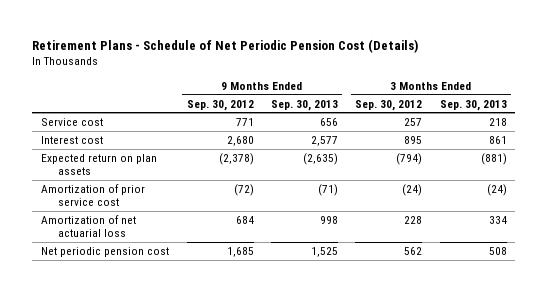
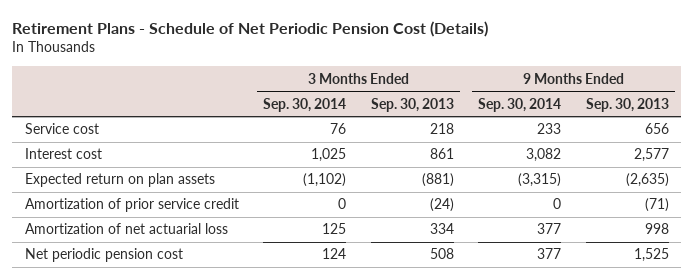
[186,99,254,111] Sep. 30, 2012 -> none
[355,99,423,111] Sep. 30, 2012 -> none
none -> [263,97,347,112] Sep. 30, 2014
none -> [478,97,562,112] Sep. 30, 2014
[41,183,146,207] Amortization of prior service cost -> [24,198,239,213] Amortization of prior service credit

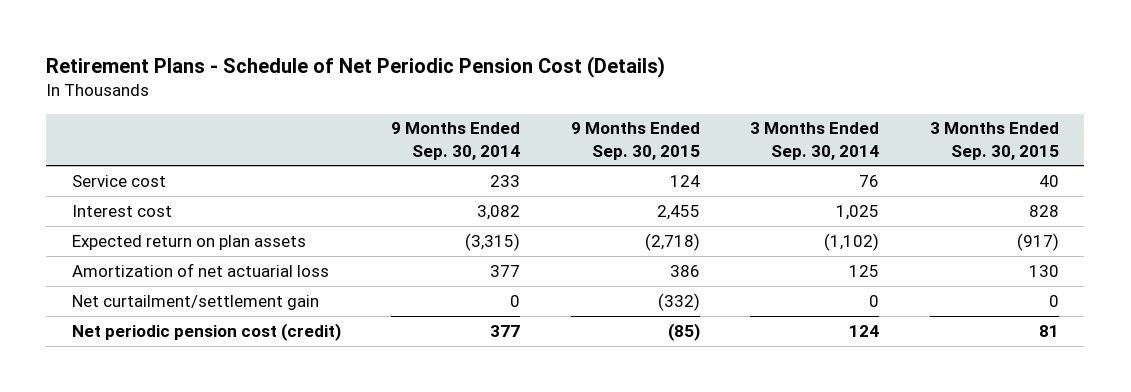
[370,97,454,112] Sep. 30, 2013 -> none
[586,97,670,112] Sep. 30, 2013 -> none
none -> [570,122,700,160] 9 Months Ended Sep. 30, 2015
none -> [929,122,1059,160] 3 Months Ended Sep. 30, 2015
[24,198,239,213] Amortization of prior service credit -> none
none -> [71,294,319,310] Net curtailment/settlement gain
[24,248,183,263] Net periodic pension cost -> [71,322,341,341] Net periodic pension cost (credit)

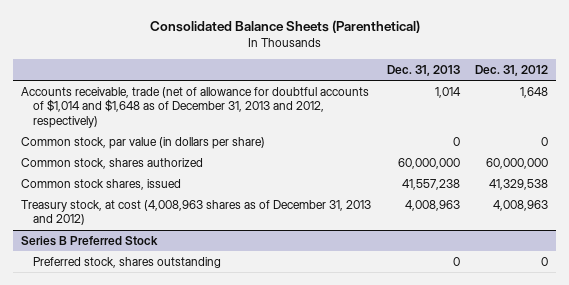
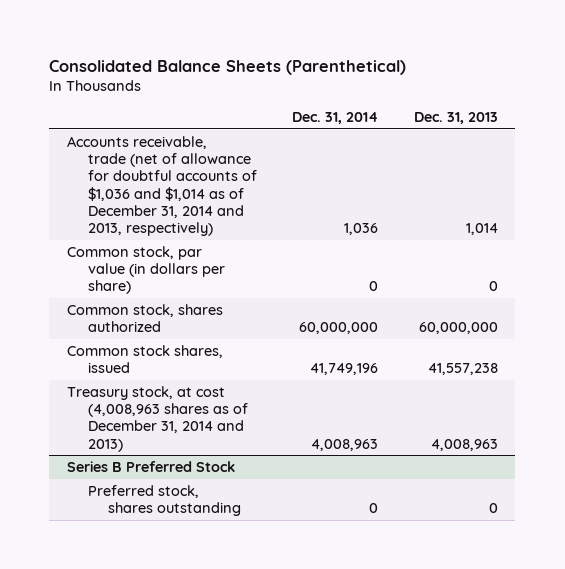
[475,65,549,77] Dec. 31, 2012 -> none
none -> [292,112,379,125] Dec. 31, 2014
[20,86,369,128] Accounts receivable, trade (net of allowance for doubtful accounts of $1,014 and $1,648 as of December 31, 2013 and 2012, respectively) -> [67,135,257,237] Accounts receivable, trade (net of allowance for doubtful accounts of $1,036 and $1,014 as of December 31, 2014 and 2013, respectively)
[20,199,371,226] Treasury stock, at cost (4,008,963 shares as of December 31, 2013 and 2012) -> [67,385,248,452] Treasury stock, at cost (4,008,963 shares as of December 31, 2014 and 2013)

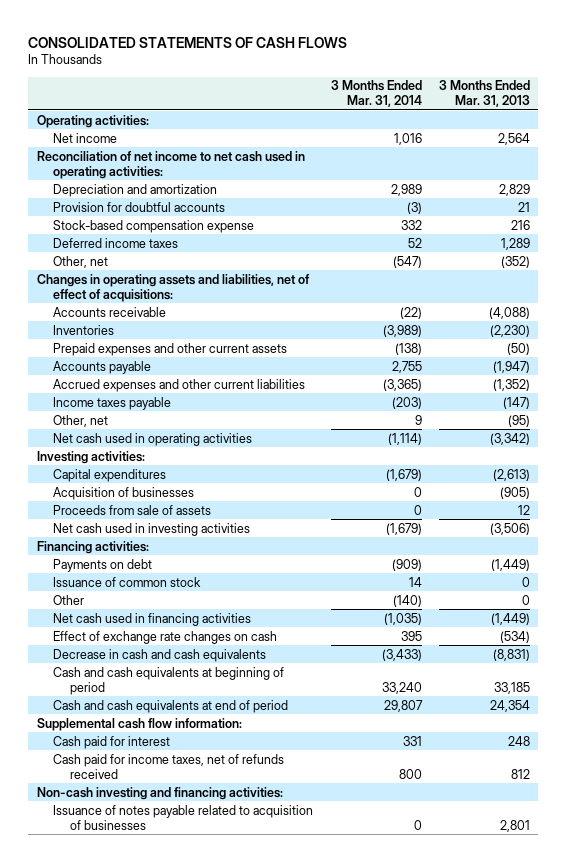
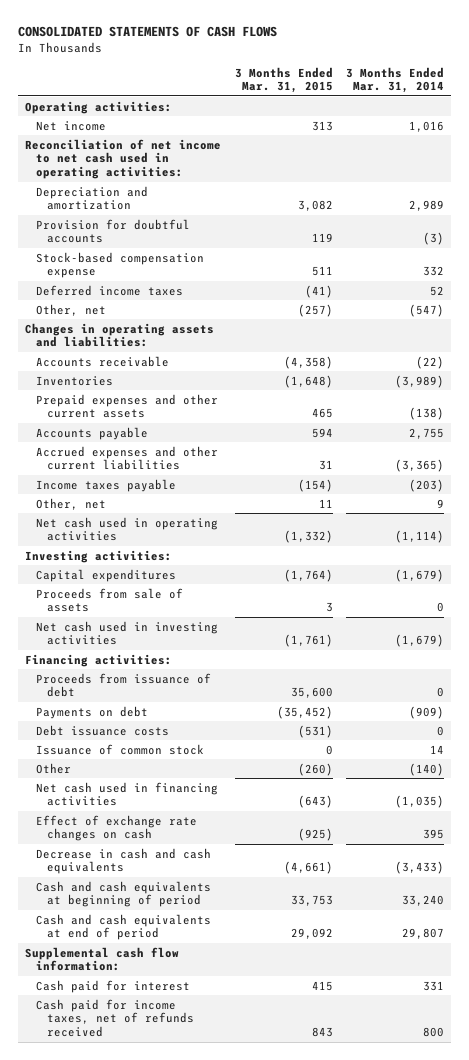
[438,80,530,108] 3 Months Ended Mar. 31, 2013 -> none
none -> [234,66,333,94] 3 Months Ended Mar. 31, 2015
[37,273,311,302] Changes in operating assets and liabilities, net of effect of acquisitions: -> [25,322,215,348] Changes in operating assets and liabilities:
[53,486,195,500] Acquisition of businesses -> none
none -> [36,672,212,698] Proceeds from issuance of debt
none -> [36,724,170,736] Debt issuance costs
[37,786,284,800] Non-cash investing and financing activities: -> none
[53,804,314,830] Issuance of notes payable related to acquisition of businesses -> none

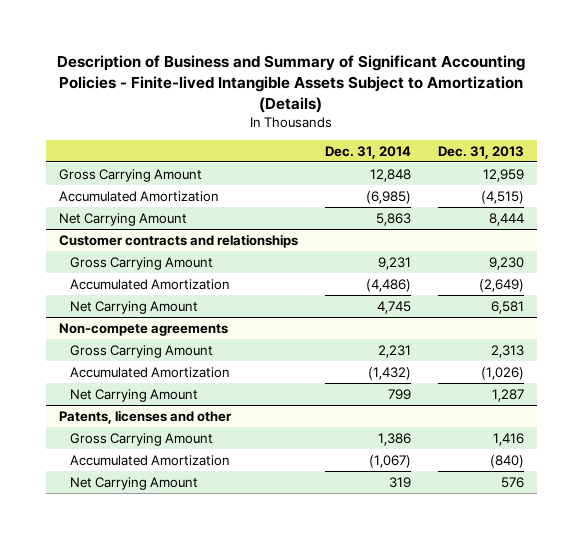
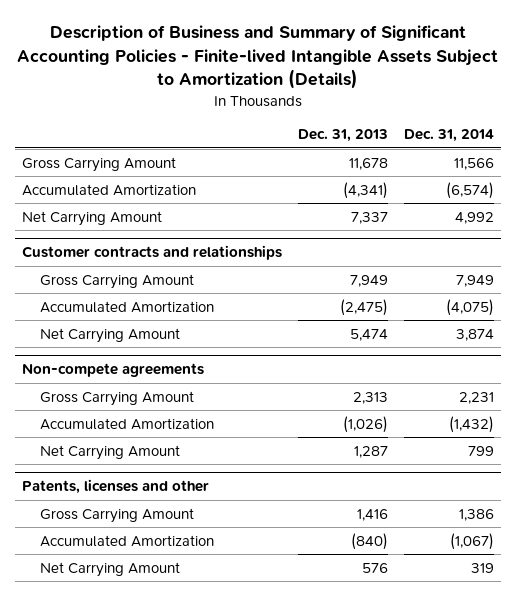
[369,168,411,182] 12,848 -> [453,157,494,170] 11,566
[482,168,524,182] 12,959 -> [349,157,389,170] 11,678
[365,190,411,204] (6,985) -> [445,181,494,199] (6,574)
[480,190,524,204] (4,515) -> [343,181,389,199] (4,341)
[375,212,411,226] 5,863 -> [454,211,494,224] 4,992
[488,212,524,226] 8,444 -> [351,211,389,224] 7,337
[377,256,411,270] 9,231 -> [455,274,494,287] 7,949
[488,256,524,270] 9,230 -> [350,274,389,287] 7,949
[365,278,411,292] (4,486) -> [445,298,494,316] (4,075)
[478,278,524,292] (2,649) -> [340,298,389,316] (2,475)
[376,300,411,314] 4,745 -> [455,328,494,341] 3,874
[490,300,524,314] 6,581 -> [350,328,389,341] 5,474

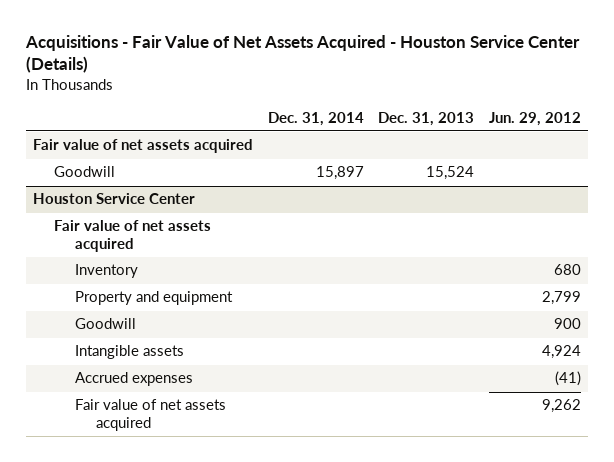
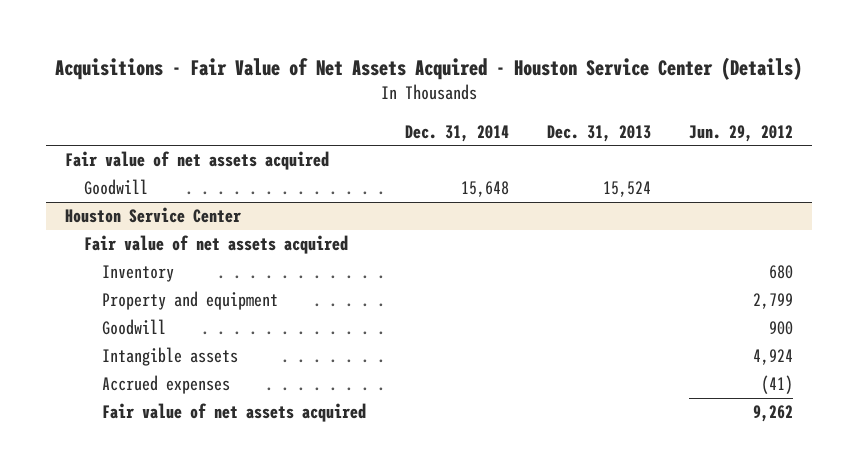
[315,166,364,181] 15,897 -> [460,181,509,198] 15,648

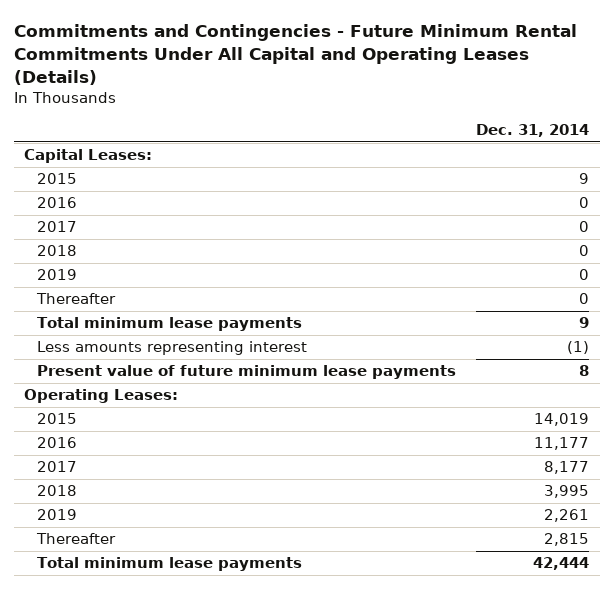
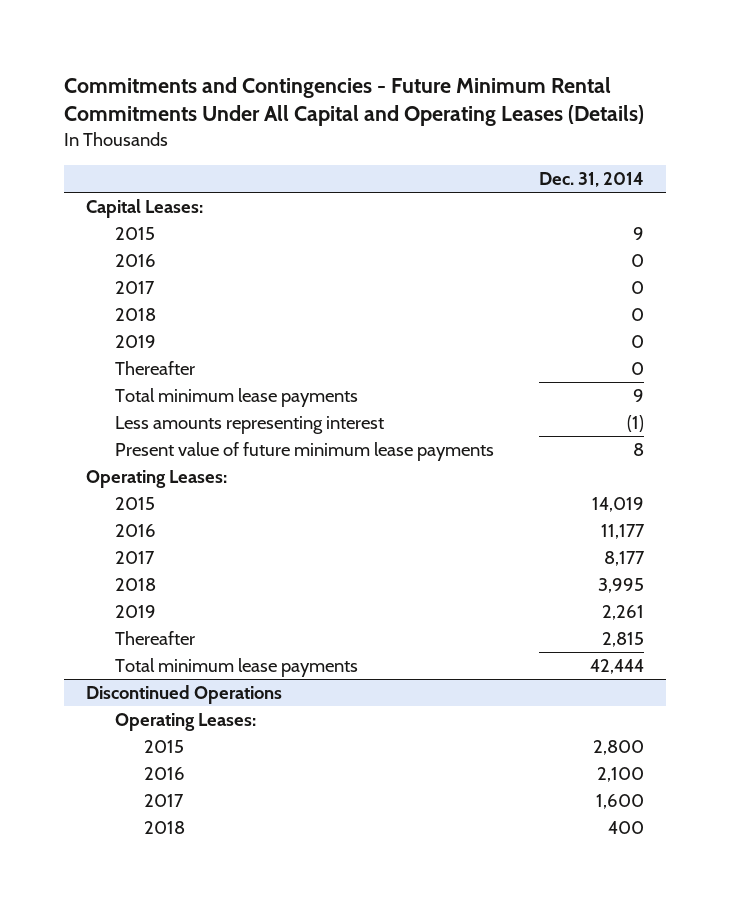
none -> [86,685,283,705] Discontinued Operations
none -> [114,713,256,732] Operating Leases:
none -> [143,740,184,754] 2015
none -> [143,767,185,781] 2016
none -> [143,794,184,808] 2017
none -> [143,821,185,835] 2018

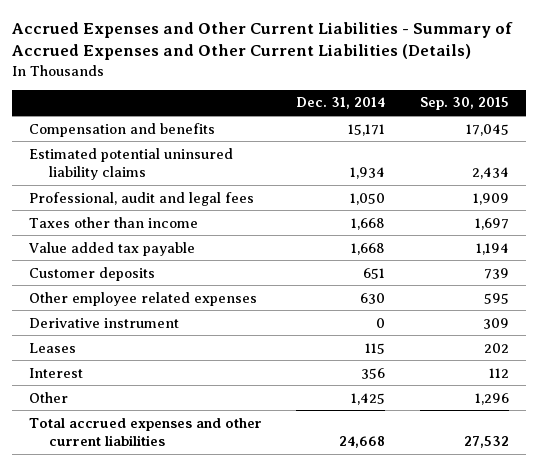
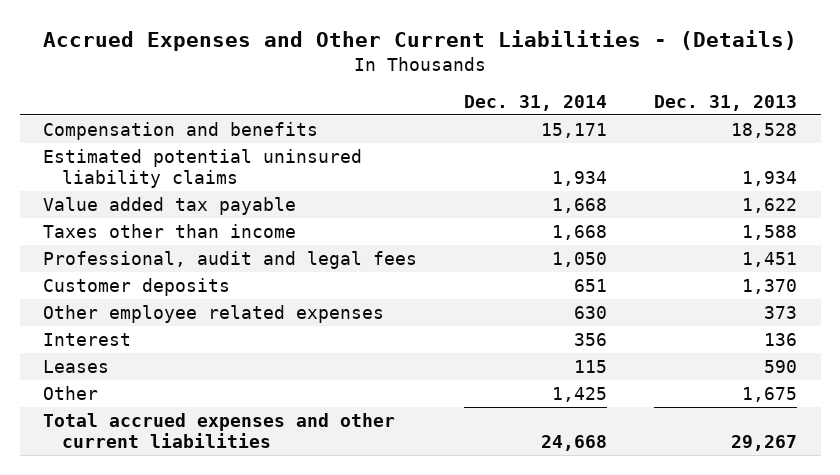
[11,22,513,61] Accrued Expenses and Other Current Liabilities - Summary of Accrued Expenses and Other Current Liabilities (Details) -> [43,29,798,51] Accrued Expenses and Other Current Liabilities - (Details)
[419,97,509,111] Sep. 30, 2015 -> none
none -> [654,95,798,112] Dec. 31, 2013
[29,216,199,228] Taxes other than income -> [43,223,297,238] Taxes other than income
[29,191,255,206] Professional, audit and legal fees -> [43,250,418,269] Professional, audit and legal fees
[29,317,180,328] Derivative instrument -> none
[29,342,77,353] Leases -> [43,359,110,373] Leases

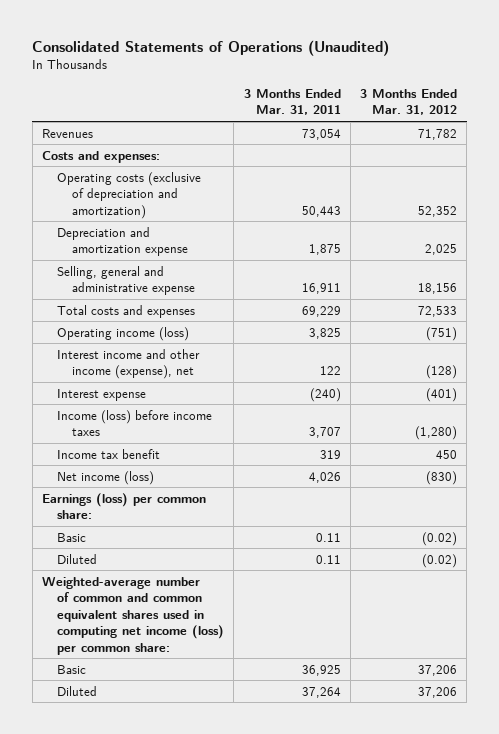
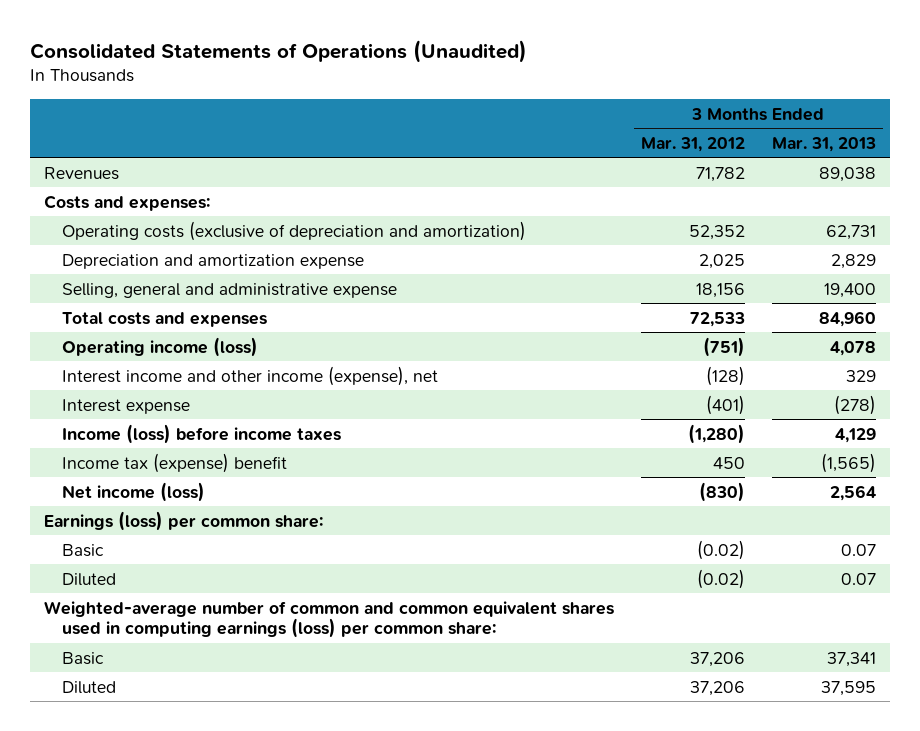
[243,88,341,116] 3 Months Ended Mar. 31, 2011 -> none
none -> [772,136,877,152] Mar. 31, 2013
[57,448,161,459] Income tax benefit -> [61,452,287,473] Income tax (expense) benefit
[41,576,225,655] Weighted-average number of common and common equivalent shares used in computing net income (loss) per common share: -> [43,600,614,639] Weighted-average number of common and common equivalent shares used in computing earnings (loss) per common share:

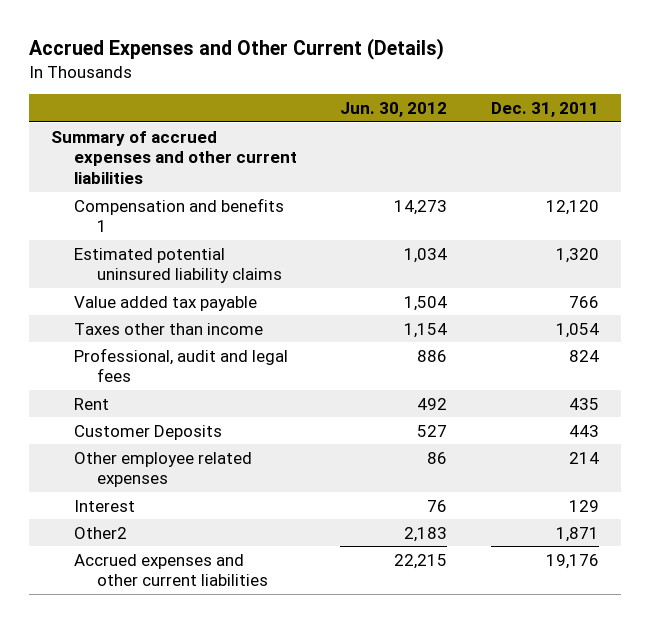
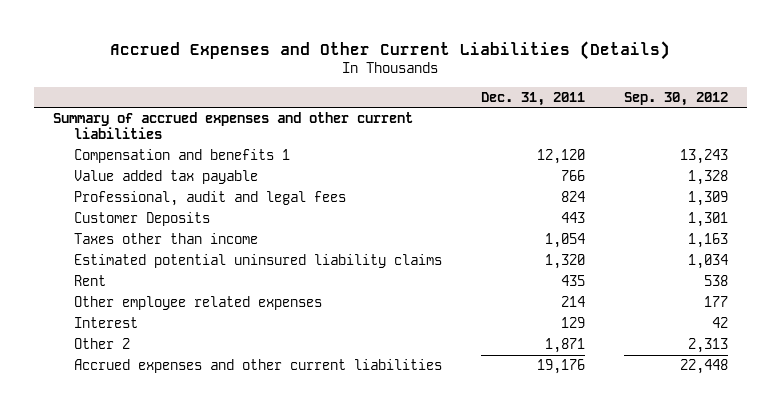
[28,37,444,60] Accrued Expenses and Other Current (Details) -> [110,40,671,60] Accrued Expenses and Other Current Liabilities (Details)
[340,102,448,118] Jun. 30, 2012 -> none
none -> [623,91,728,106] Sep. 30, 2012
[73,322,263,335] Taxes other than income -> [74,233,259,245] Taxes other than income
[73,247,282,284] Estimated potential uninsured liability claims -> [74,254,443,269] Estimated potential uninsured liability claims
[73,397,109,410] Rent -> [74,275,107,287] Rent
[73,526,127,539] Other2 -> [74,338,131,350] Other 2

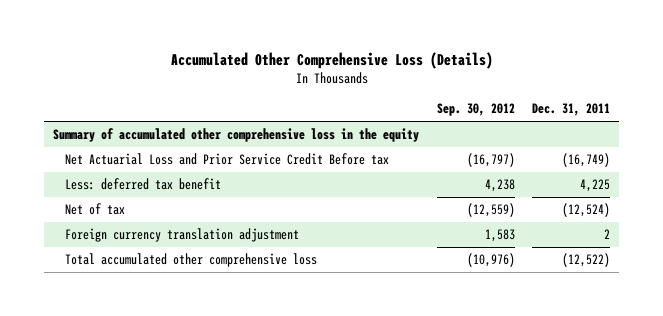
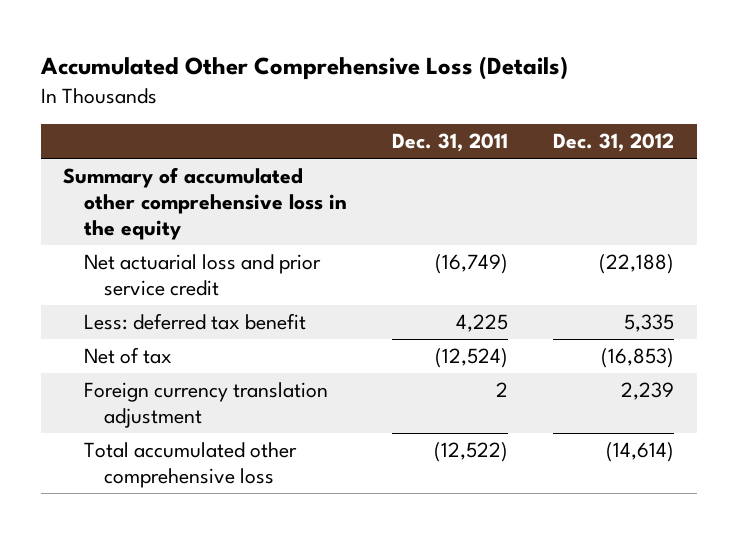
[436,103,515,117] Sep. 30, 2012 -> none
none -> [553,133,675,153] Dec. 31, 2012
[64,153,389,166] Net Actuarial Loss and Prior Service Credit Before tax -> [83,254,321,296] Net actuarial loss and prior service credit

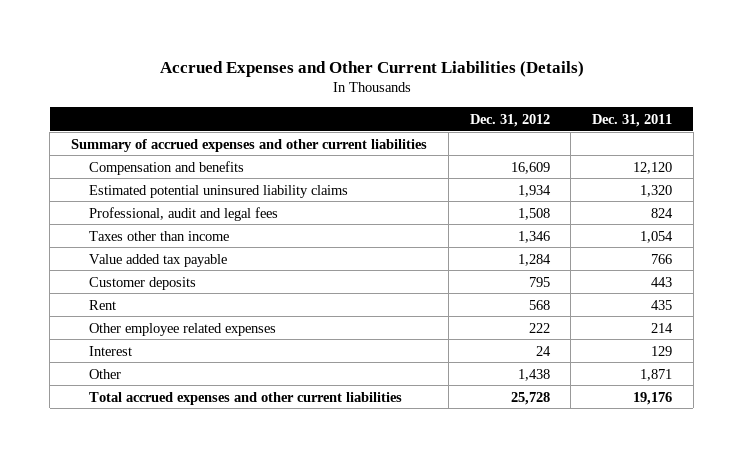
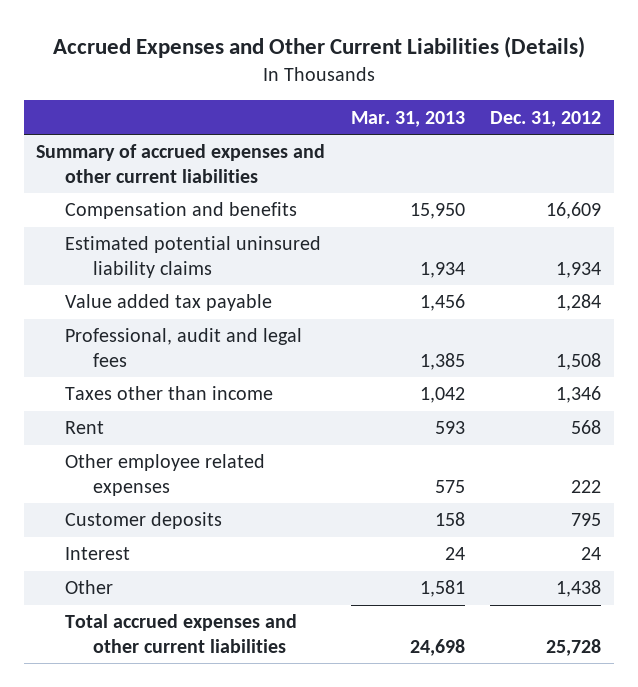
[592,113,673,127] Dec. 31, 2011 -> none
none -> [350,110,465,127] Mar. 31, 2013
[88,253,227,267] Value added tax payable -> [64,294,272,312] Value added tax payable
[88,276,196,290] Customer deposits -> [64,512,222,530] Customer deposits

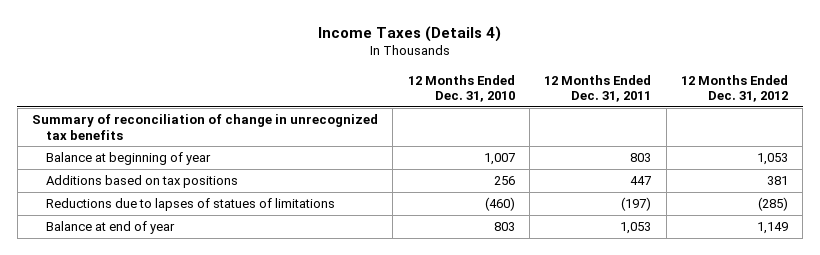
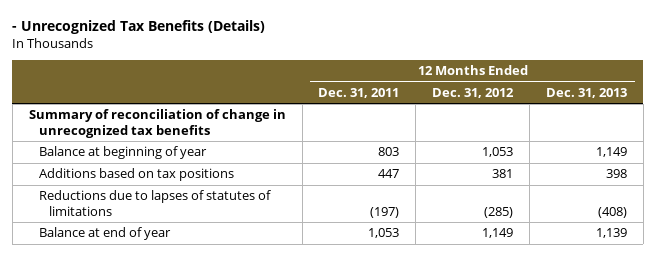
[318,25,502,42] Income Taxes (Details 4) -> [12,20,266,35] - Unrecognized Tax Benefits (Details)
[407,74,515,102] 12 Months Ended Dec. 31, 2010 -> none
none -> [545,88,627,99] Dec. 31, 2013
[46,198,336,212] Reductions due to lapses of statues of limitations -> [38,190,271,216] Reductions due to lapses of statutes of limitations

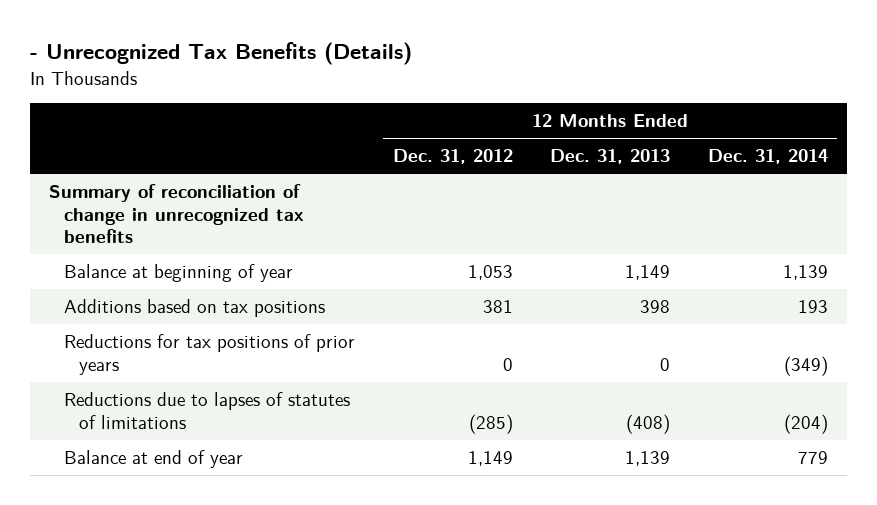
[318,88,400,99] Dec. 31, 2011 -> none
none -> [707,149,828,165] Dec. 31, 2014
none -> [64,334,356,375] Reductions for tax positions of prior years

